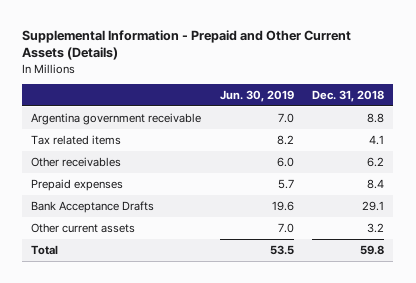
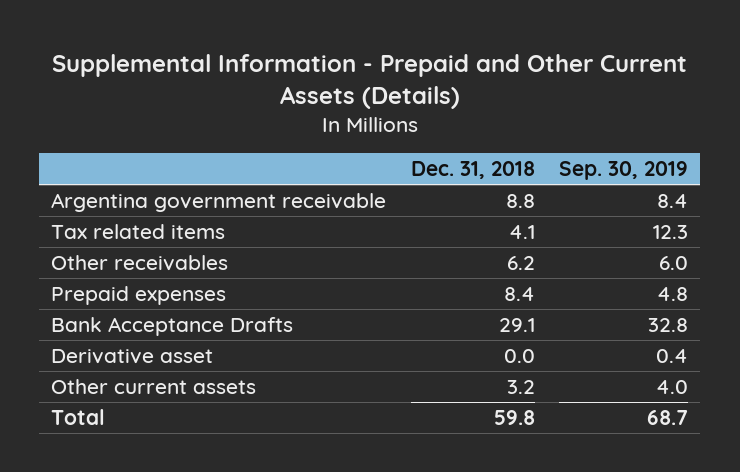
[219,90,294,103] Jun. 30, 2019 -> none
none -> [559,161,689,181] Sep. 30, 2019
none -> [51,349,214,365] Derivative asset

